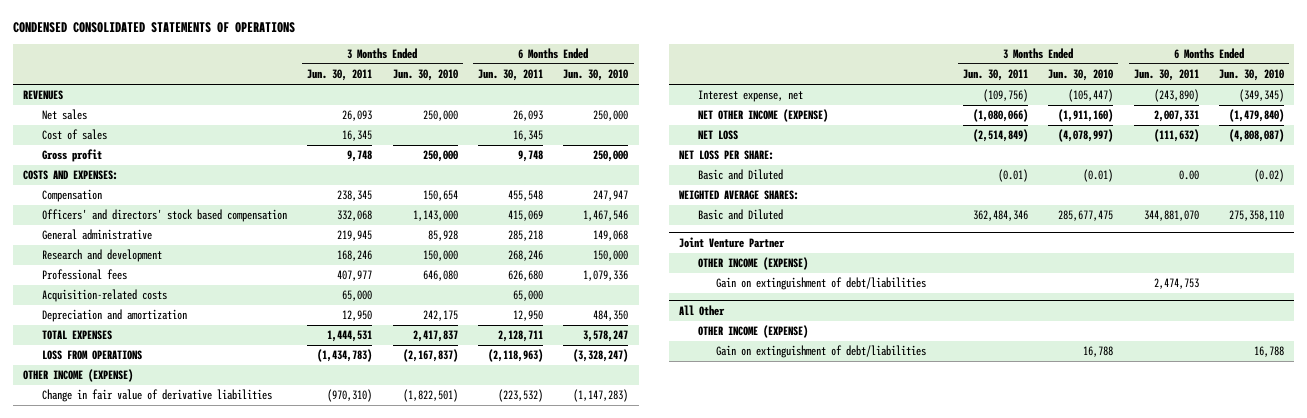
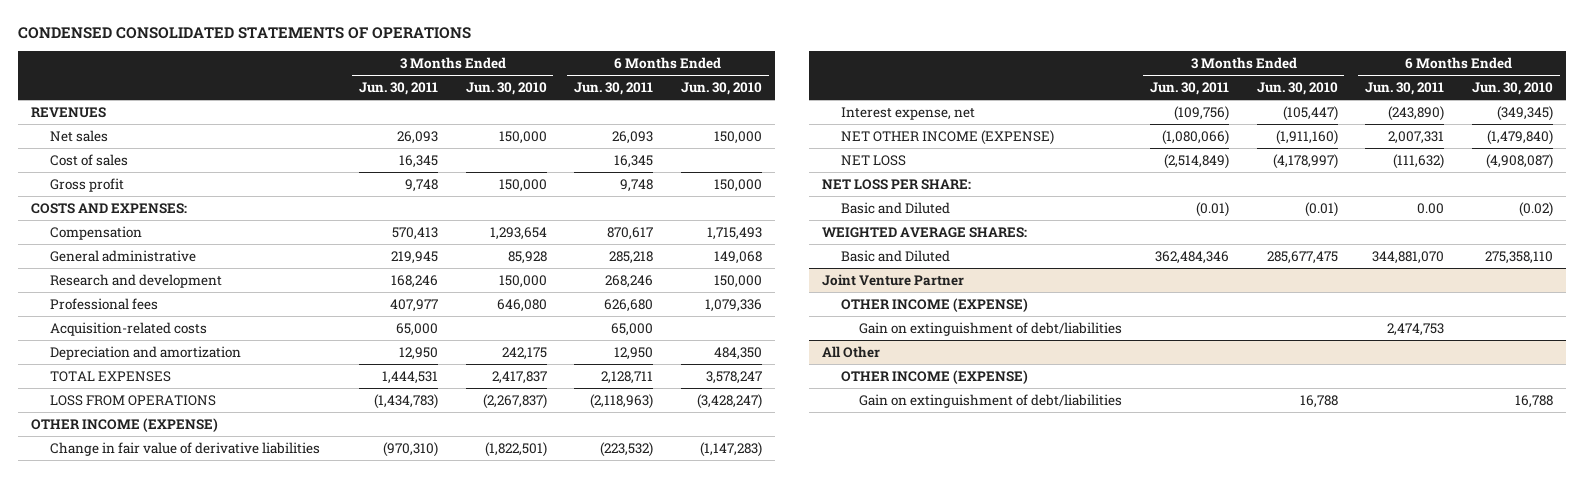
[422,110,458,122] 250,000 -> [498,130,547,144] 150,000
[593,110,629,122] 250,000 -> [713,130,762,144] 150,000
[422,150,458,163] 250,000 -> [498,178,547,192] 150,000
[593,150,629,163] 250,000 -> [713,178,762,192] 150,000
[41,209,287,223] Officers' and directors' stock based compensation -> none
[337,190,373,202] 238,345 -> [391,226,438,240] 570,413
[422,190,458,202] 150,654 -> [489,226,547,240] 1,293,654
[508,190,544,202] 455,548 -> [607,226,654,240] 870,617
[593,190,629,202] 247,947 -> [706,226,762,240] 1,715,493
[402,349,458,363] (2,167,837) -> [482,393,547,409] (2,267,837)
[573,349,629,363] (3,328,247) -> [696,393,762,409] (3,428,247)
[1058,129,1114,143] (4,078,997) -> [1272,153,1338,169] (4,178,997)
[1229,129,1285,143] (4,808,087) -> [1485,153,1553,169] (4,908,087)

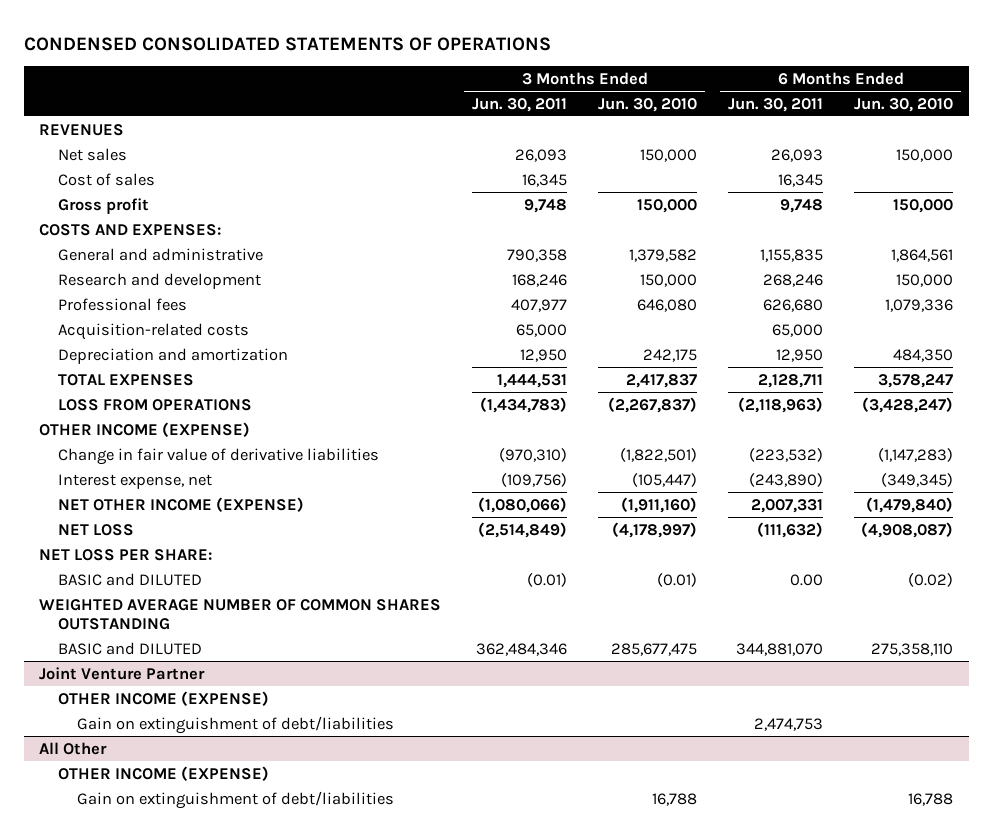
[49,225,142,240] Compensation -> none
[49,249,196,262] General administrative -> [58,247,264,261] General and administrative
[390,250,438,264] 219,945 -> [507,248,568,262] 790,358
[507,250,547,264] 85,928 -> [629,248,698,262] 1,379,582
[609,250,654,264] 285,218 -> [760,248,824,262] 1,155,835
[713,250,762,264] 149,068 -> [891,248,954,262] 1,864,561
[840,201,950,214] Basic and Diluted -> [58,572,203,586] BASIC and DILUTED
[822,226,1028,238] WEIGHTED AVERAGE SHARES: -> [39,598,442,631] WEIGHTED AVERAGE NUMBER OF COMMON SHARES OUTSTANDING
[840,249,950,262] Basic and Diluted -> [58,641,203,655] BASIC and DILUTED

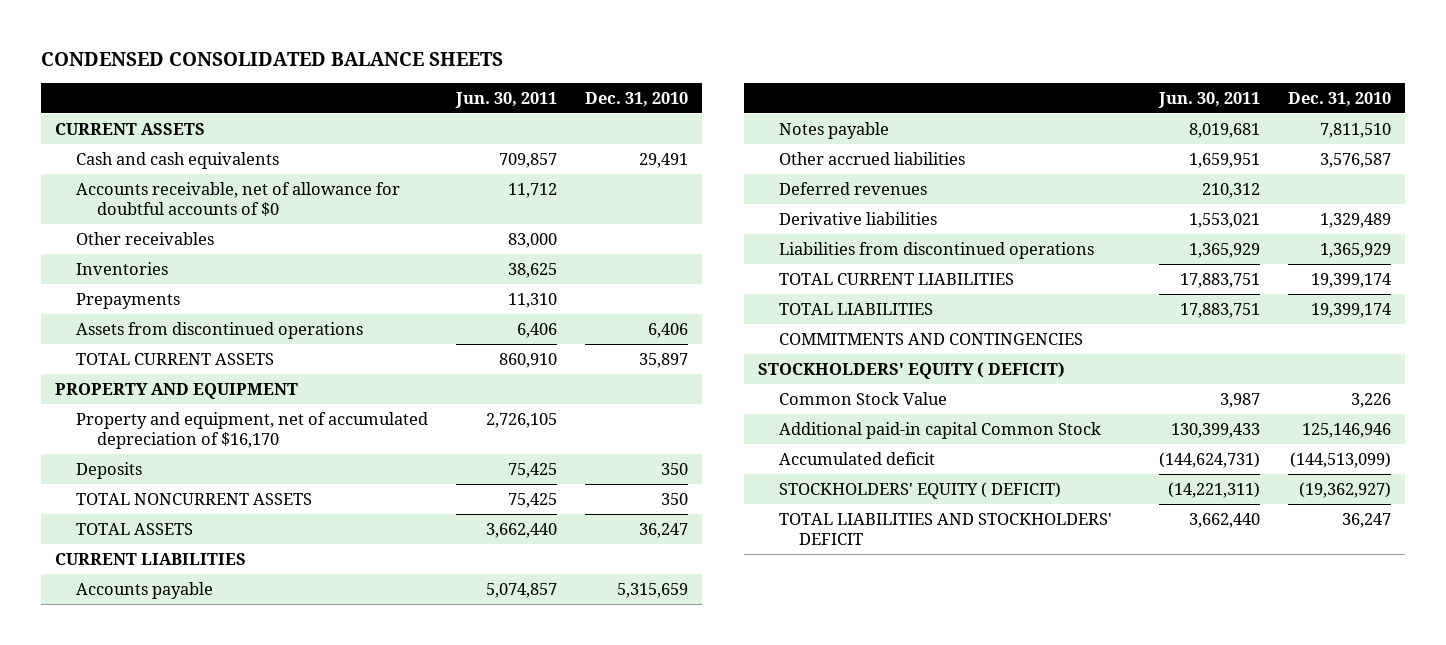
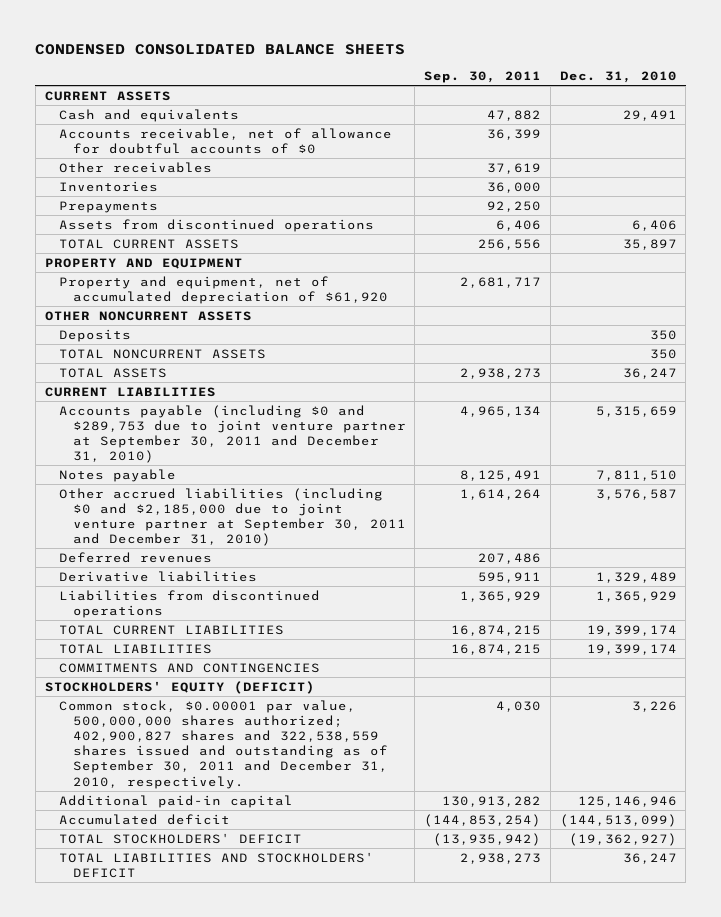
[455,91,558,108] Jun. 30, 2011 -> none
none -> [424,71,542,84] Sep. 30, 2011
[75,151,279,169] Cash and cash equivalents -> [58,108,239,122] Cash and equivalents
[75,411,428,450] Property and equipment, net of accumulated depreciation of $16,170 -> [58,275,388,304] Property and equipment, net of accumulated depreciation of $61,920
none -> [44,310,252,321] OTHER NONCURRENT ASSETS
[75,581,213,599] Accounts payable -> [58,404,406,464] Accounts payable (including $0 and $289,753 due to joint venture partner at September 30, 2011 and December 31, 2010)
[778,151,965,165] Other accrued liabilities -> [58,487,406,547] Other accrued liabilities (including $0 and $2,185,000 due to joint venture partner at September 30, 2011 and December 31, 2010)
[757,361,1065,379] STOCKHOLDERS' EQUITY ( DEFICIT) -> [44,680,315,694] STOCKHOLDERS' EQUITY (DEFICIT)
[778,391,947,405] Common Stock Value -> [58,699,388,789] Common stock, $0.00001 par value, 500,000,000 shares authorized; 402,900,827 shares and 322,538,559 shares issued and outstanding as of September 30, 2011 and December 31, 2010, respectively.
[778,421,1101,439] Additional paid-in capital Common Stock -> [58,794,293,808] Additional paid-in capital
[778,481,1061,499] STOCKHOLDERS' EQUITY ( DEFICIT) -> [58,832,302,844] TOTAL STOCKHOLDERS' DEFICIT

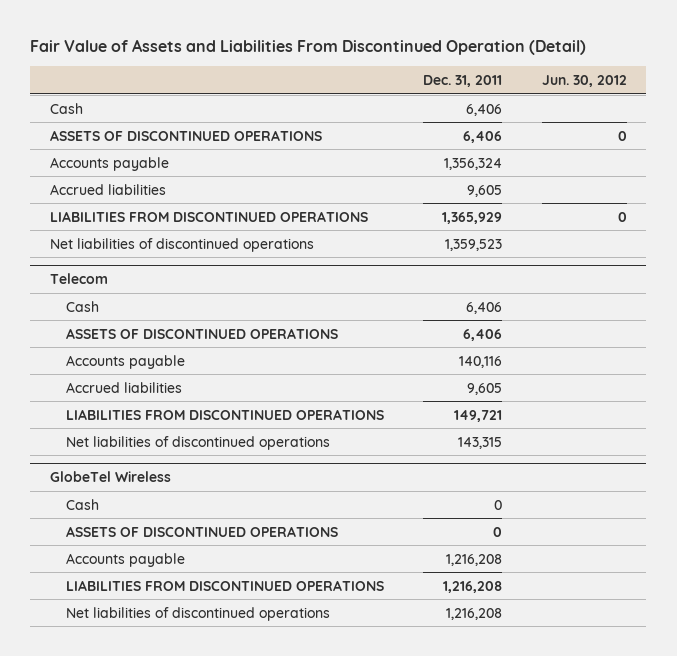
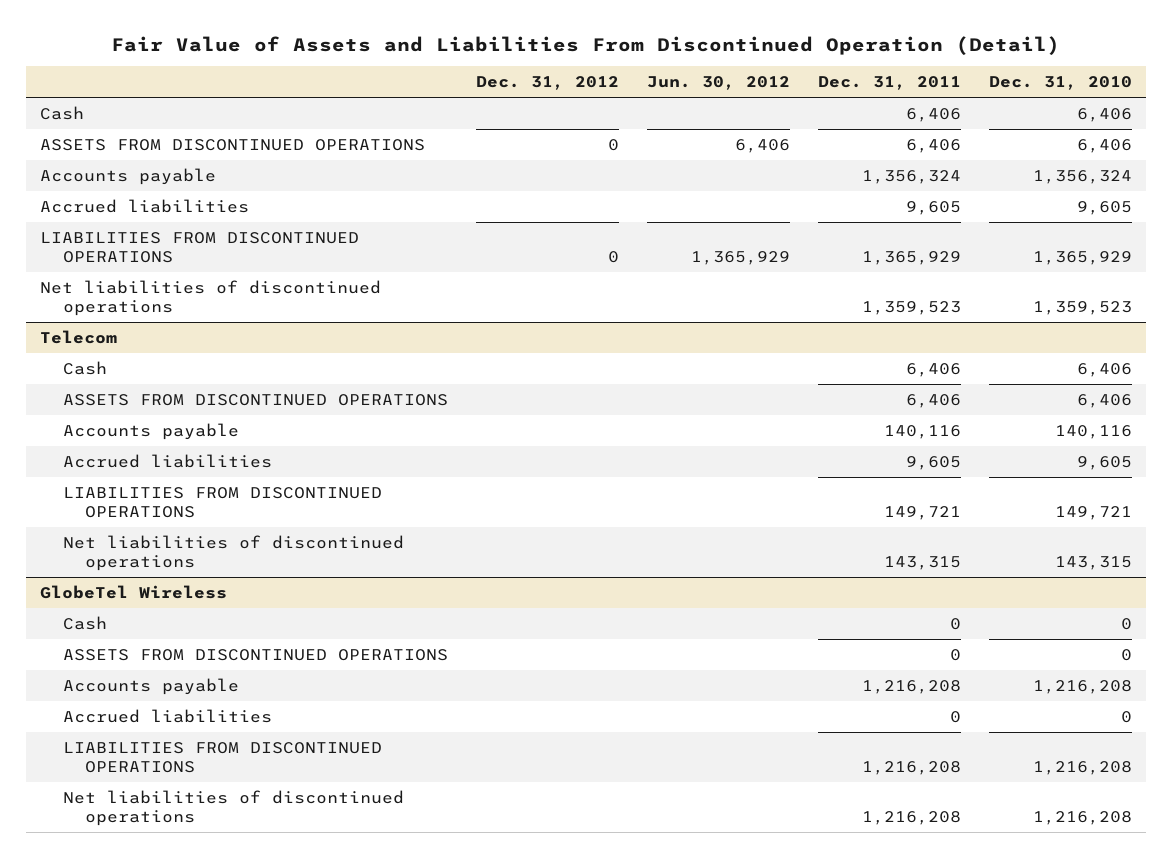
none -> [475,76,619,91] Dec. 31, 2012
none -> [989,76,1133,91] Dec. 31, 2010
[50,129,323,141] ASSETS OF DISCONTINUED OPERATIONS -> [40,139,426,152] ASSETS FROM DISCONTINUED OPERATIONS
[617,130,627,141] 0 -> [735,139,791,154] 6,406
[617,211,627,222] 0 -> [691,250,791,265] 1,365,929
[66,327,339,339] ASSETS OF DISCONTINUED OPERATIONS -> [62,394,448,407] ASSETS FROM DISCONTINUED OPERATIONS
[66,525,339,537] ASSETS OF DISCONTINUED OPERATIONS -> [62,649,448,662] ASSETS FROM DISCONTINUED OPERATIONS
none -> [62,709,272,724] Accrued liabilities

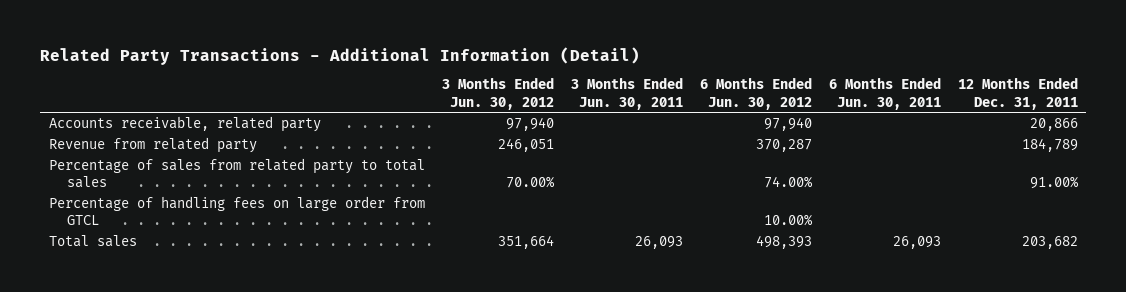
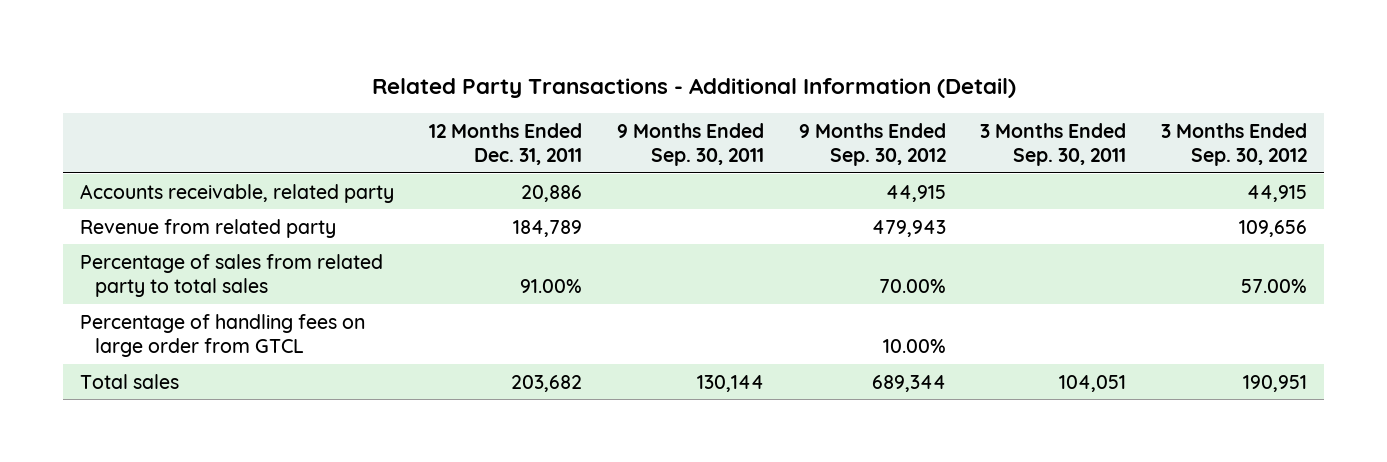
[441,77,554,110] 3 Months Ended Jun. 30, 2012 -> none
[570,77,683,110] 3 Months Ended Jun. 30, 2011 -> none
[699,77,812,110] 6 Months Ended Jun. 30, 2012 -> none
[828,77,941,110] 6 Months Ended Jun. 30, 2011 -> none
none -> [616,122,764,167] 9 Months Ended Sep. 30, 2011
none -> [798,122,946,167] 9 Months Ended Sep. 30, 2012
none -> [980,122,1127,167] 3 Months Ended Sep. 30, 2011
none -> [1161,122,1308,167] 3 Months Ended Sep. 30, 2012
[1029,118,1078,132] 20,866 -> [521,184,583,202] 20,886

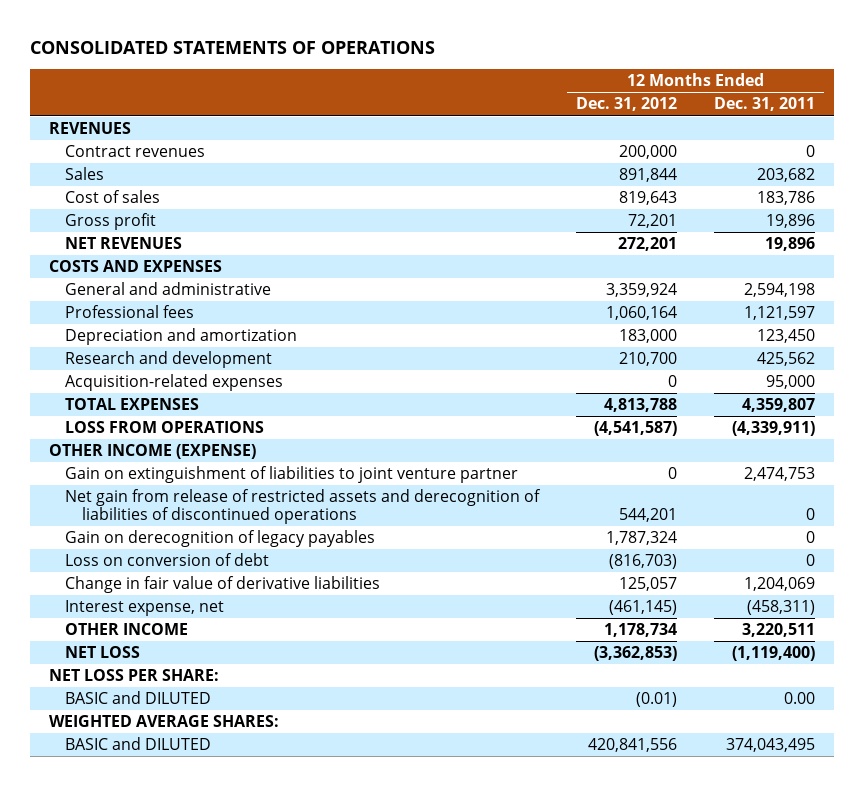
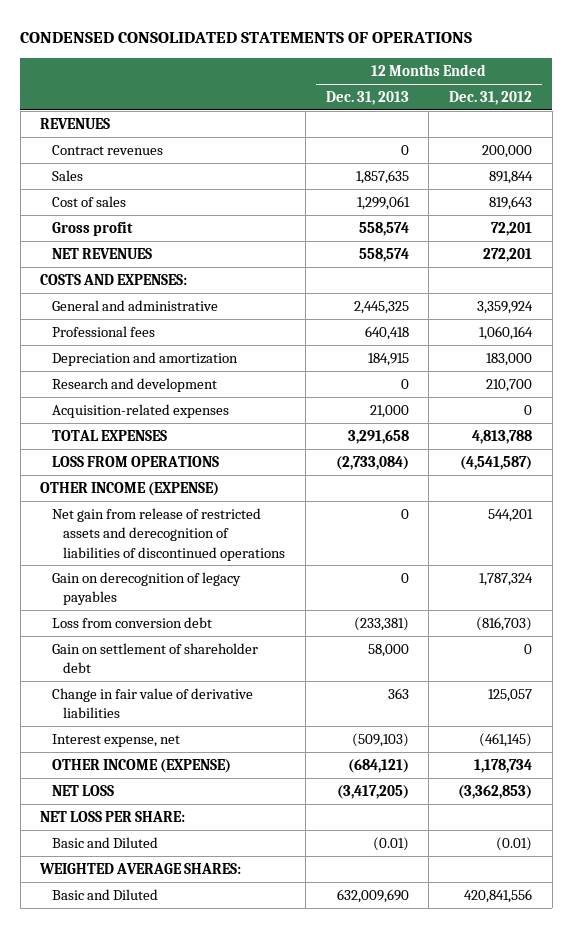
[30,40,436,54] CONSOLIDATED STATEMENTS OF OPERATIONS -> [20,32,473,44] CONDENSED CONSOLIDATED STATEMENTS OF OPERATIONS
[714,97,816,112] Dec. 31, 2011 -> none
none -> [325,91,409,106] Dec. 31, 2013
[48,260,222,273] COSTS AND EXPENSES -> [40,273,188,285] COSTS AND EXPENSES:
[65,466,519,484] Gain on extinguishment of liabilities to joint venture partner -> none
[65,553,270,567] Loss on conversion of debt -> [51,616,212,628] Loss from conversion debt
none -> [51,642,258,674] Gain on settlement of shareholder debt
[65,623,189,636] OTHER INCOME -> [51,758,231,773] OTHER INCOME (EXPENSE)
[65,691,212,705] BASIC and DILUTED -> [51,836,158,848] Basic and Diluted
[65,737,212,751] BASIC and DILUTED -> [51,888,158,900] Basic and Diluted

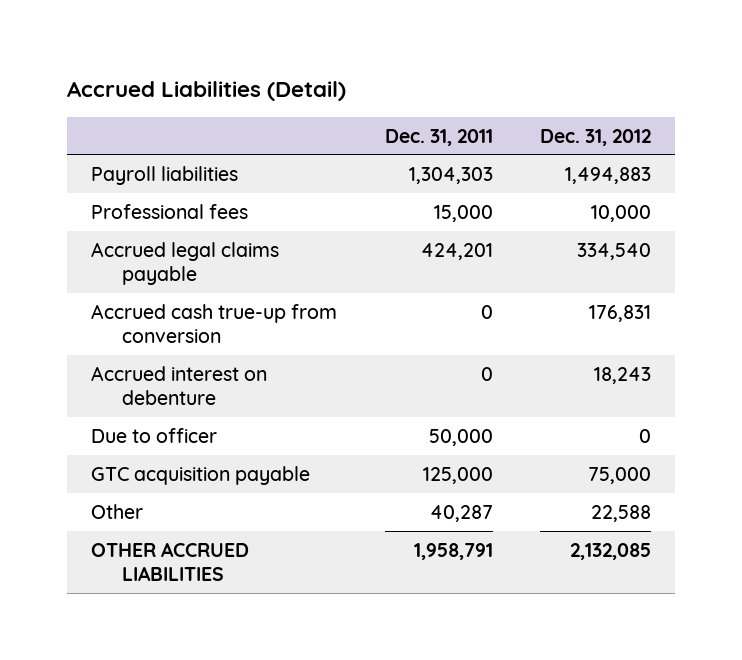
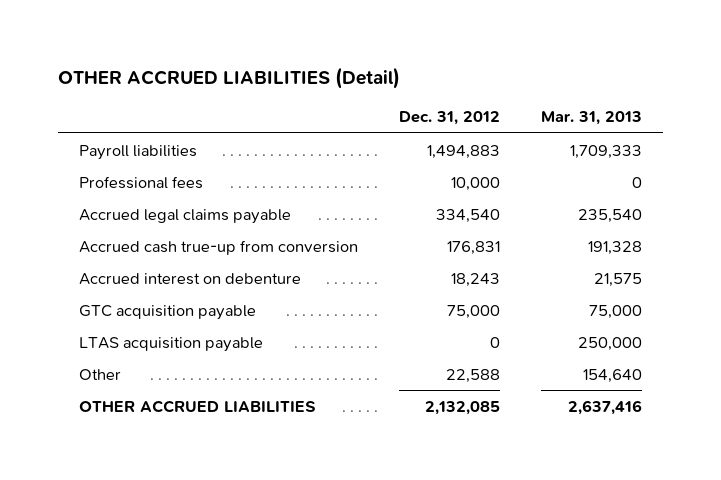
[67,81,347,102] Accrued Liabilities (Detail) -> [58,67,401,90] OTHER ACCRUED LIABILITIES (Detail)
[384,128,493,146] Dec. 31, 2011 -> none
none -> [541,111,643,126] Mar. 31, 2013
[90,427,217,443] Due to officer -> none
none -> [78,336,263,352] LTAS acquisition payable

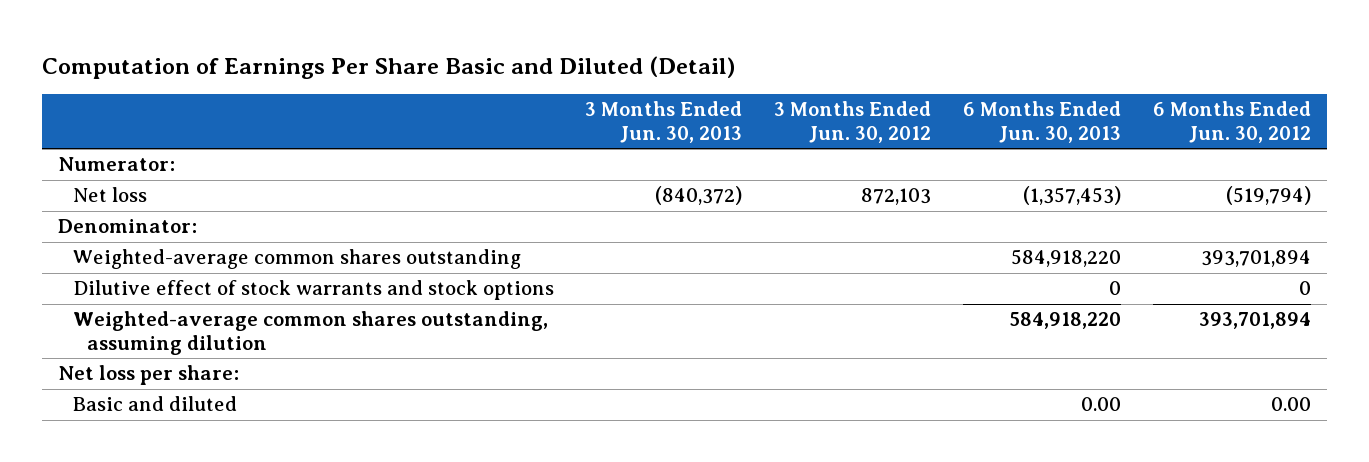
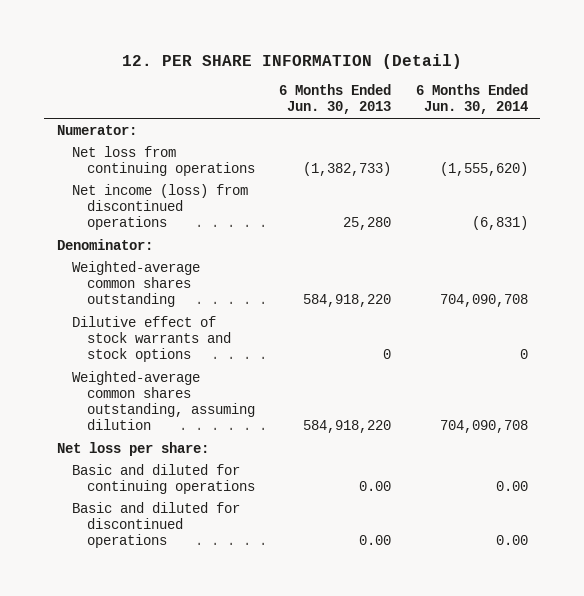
[42,55,736,79] Computation of Earnings Per Share Basic and Diluted (Detail) -> [122,53,463,69] 12. PER SHARE INFORMATION (Detail)
[585,101,743,143] 3 Months Ended Jun. 30, 2013 -> none
[774,101,932,143] 3 Months Ended Jun. 30, 2012 -> none
[1153,101,1312,143] 6 Months Ended Jun. 30, 2012 -> none
none -> [415,84,528,115] 6 Months Ended Jun. 30, 2014
[72,187,147,203] Net loss -> none
none -> [71,145,255,176] Net loss from continuing operations
none -> [71,183,248,231] Net income (loss) from discontinued operations
[72,396,237,412] Basic and diluted -> [71,463,255,494] Basic and diluted for continuing operations
none -> [71,501,240,549] Basic and diluted for discontinued operations

